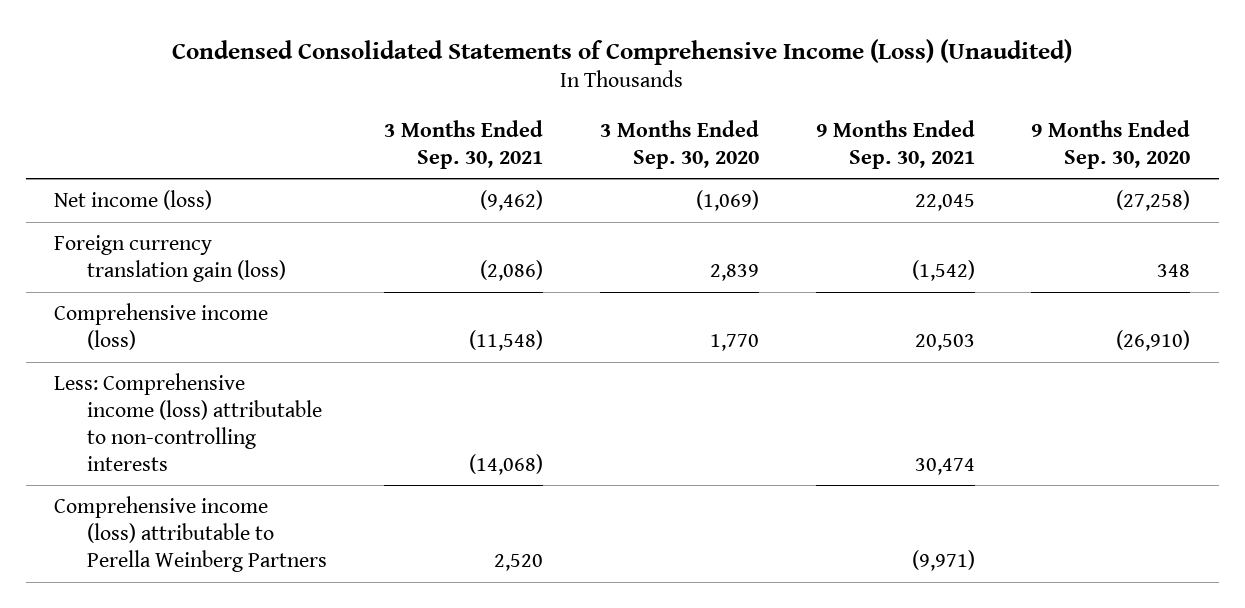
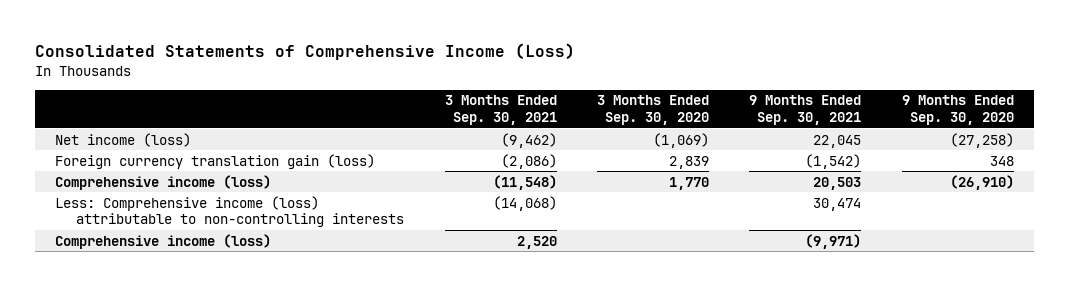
[172,38,1073,65] Condensed Consolidated Statements of Comprehensive Income (Loss) (Unaudited) -> [35,42,576,60] Consolidated Statements of Comprehensive Income (Loss)
[54,496,328,572] Comprehensive income (loss) attributable to Perella Weinberg Partners -> [55,233,272,249] Comprehensive income (loss)

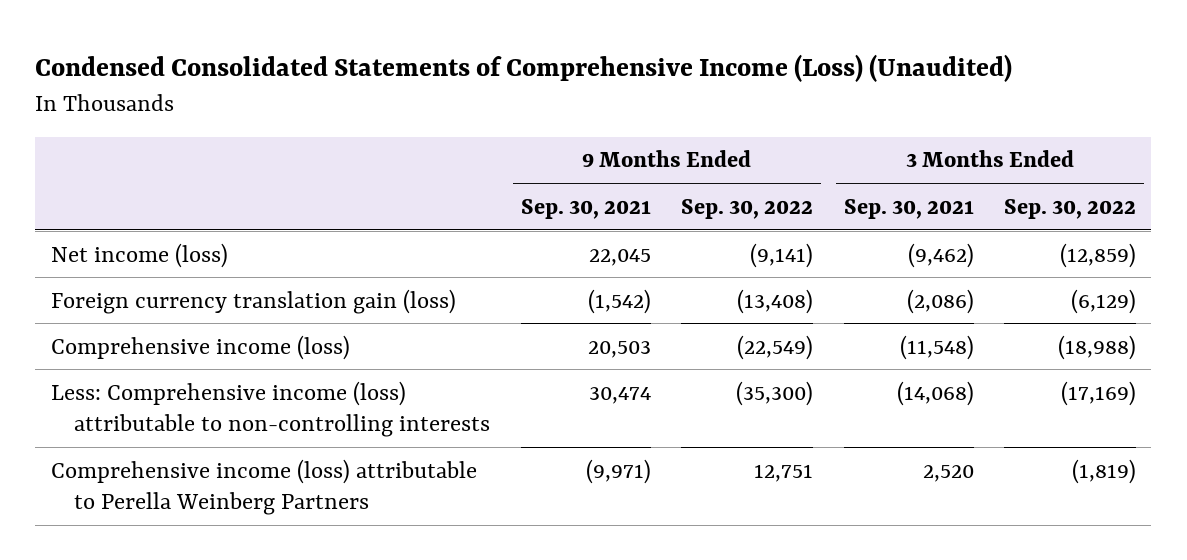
[35,42,576,60] Consolidated Statements of Comprehensive Income (Loss) -> [35,53,1013,82] Condensed Consolidated Statements of Comprehensive Income (Loss) (Unaudited)
[597,95,710,125] 3 Months Ended Sep. 30, 2020 -> none
[901,95,1014,125] 9 Months Ended Sep. 30, 2020 -> none
none -> [681,198,814,219] Sep. 30, 2022
none -> [1003,198,1136,219] Sep. 30, 2022
[55,233,272,249] Comprehensive income (loss) -> [50,458,477,515] Comprehensive income (loss) attributable to Perella Weinberg Partners

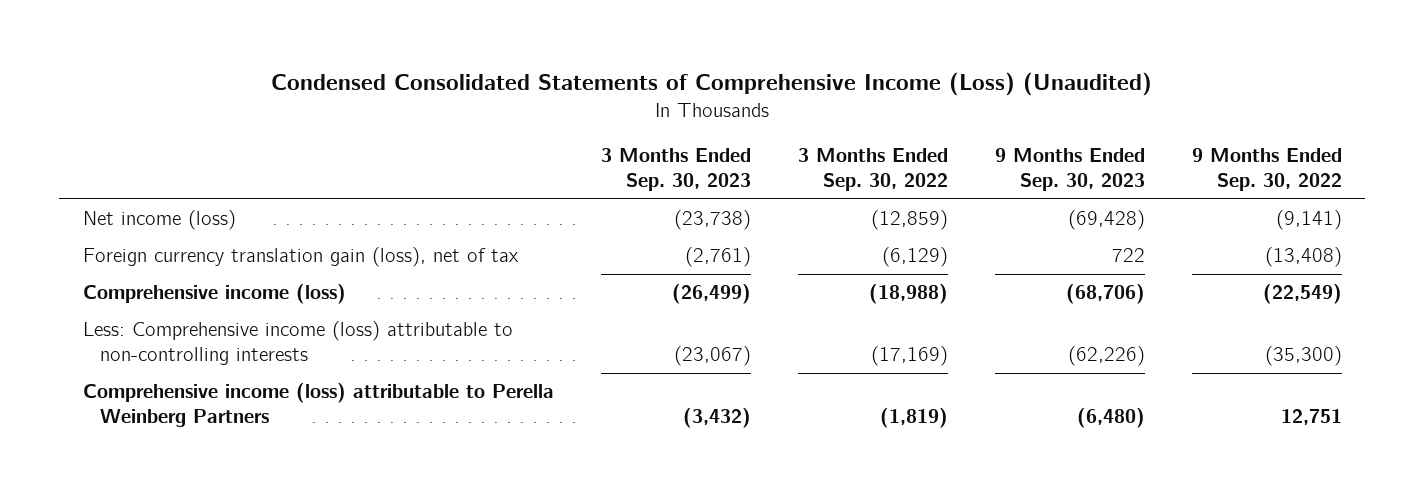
[520,198,651,219] Sep. 30, 2021 -> none
[843,198,974,219] Sep. 30, 2021 -> none
none -> [600,148,751,192] 3 Months Ended Sep. 30, 2023
none -> [994,148,1145,192] 9 Months Ended Sep. 30, 2023
[50,288,456,314] Foreign currency translation gain (loss) -> [82,247,519,268] Foreign currency translation gain (loss), net of tax

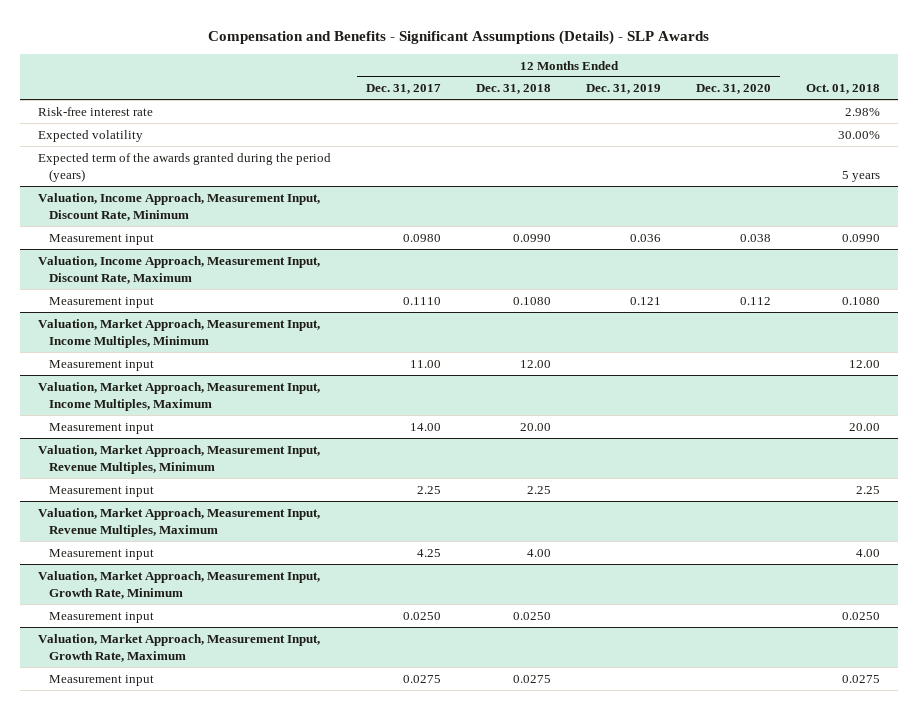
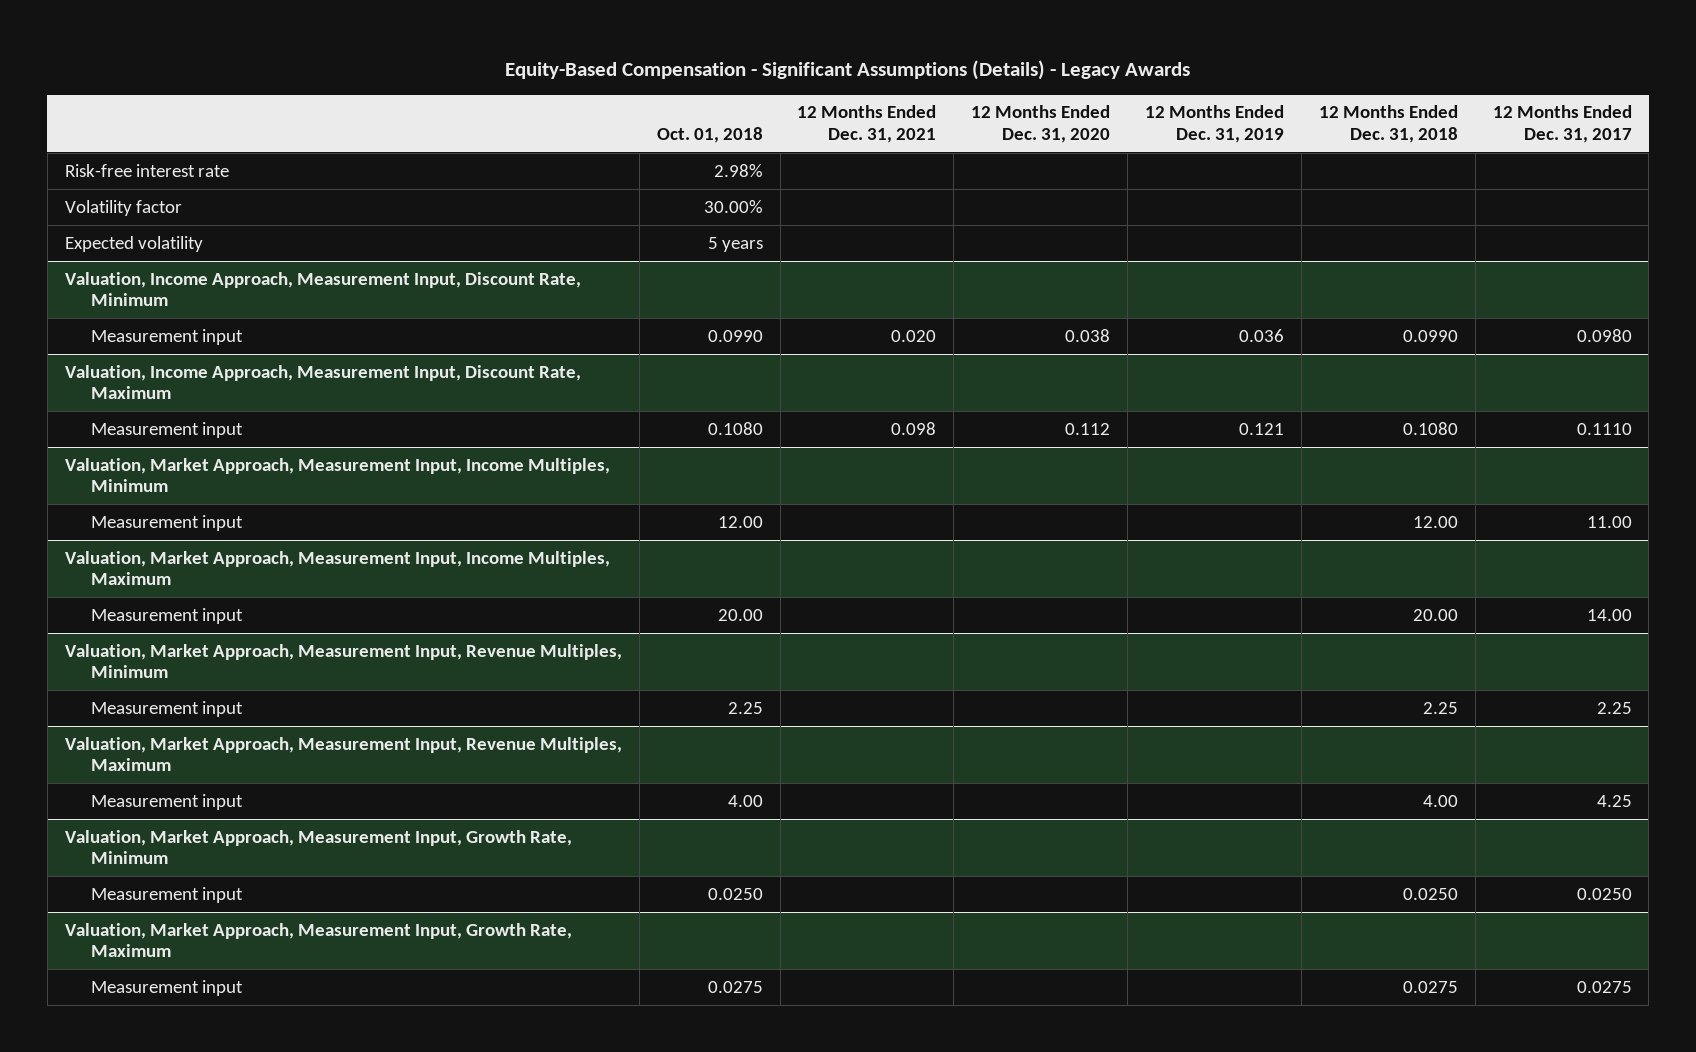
[208,29,710,45] Compensation and Benefits - Significant Assumptions (Details) - SLP Awards -> [505,60,1191,81] Equity-Based Compensation - Significant Assumptions (Details) - Legacy Awards
none -> [797,105,937,143] 12 Months Ended Dec. 31, 2021
[38,152,332,182] Expected term of the awards granted during the period (years) -> none
none -> [64,199,182,216] Volatility factor
[838,130,881,139] 30.00% -> [707,236,763,252] 5 years

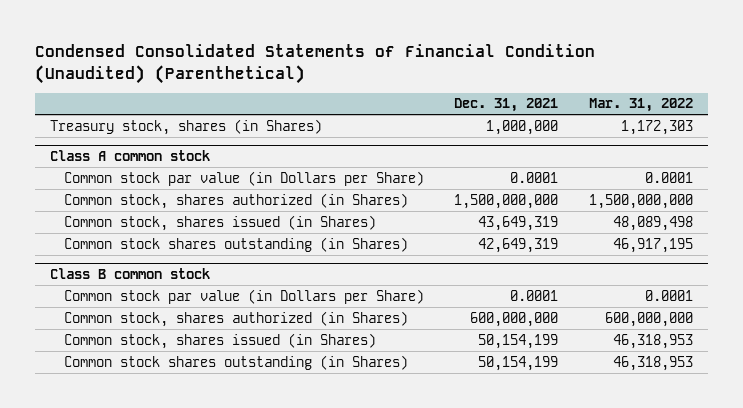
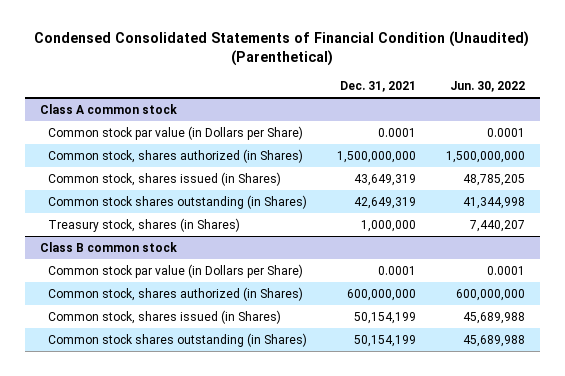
[589,98,694,113] Mar. 31, 2022 -> none
none -> [450,80,526,92] Jun. 30, 2022
[50,118,323,135] Treasury stock, shares (in Shares) -> none
none -> [48,217,241,232] Treasury stock, shares (in Shares)

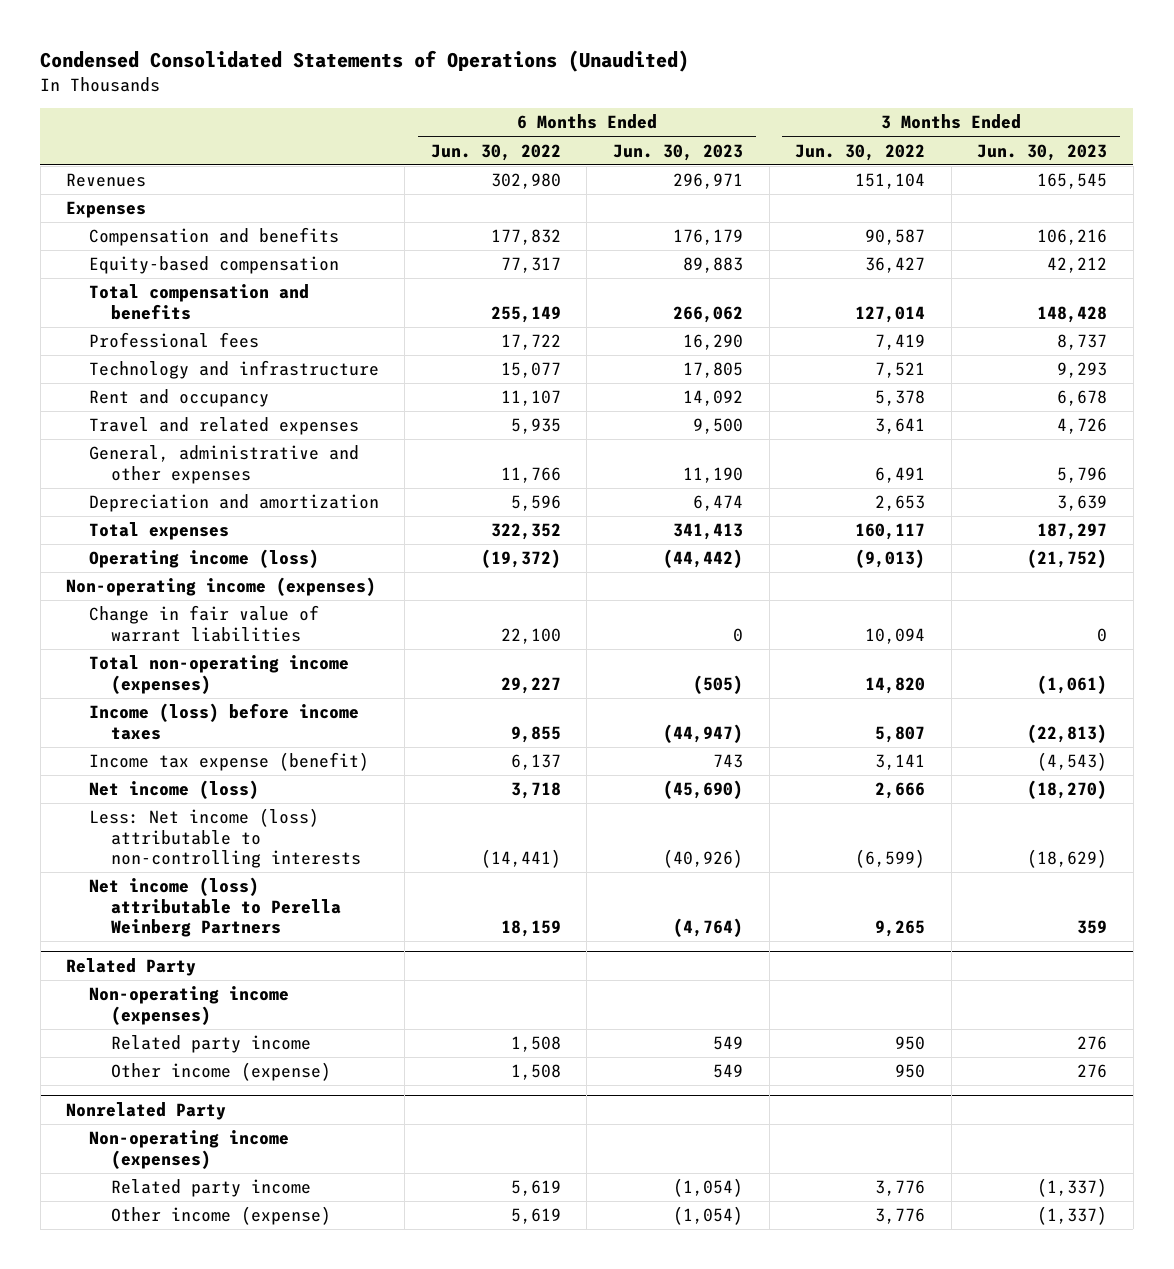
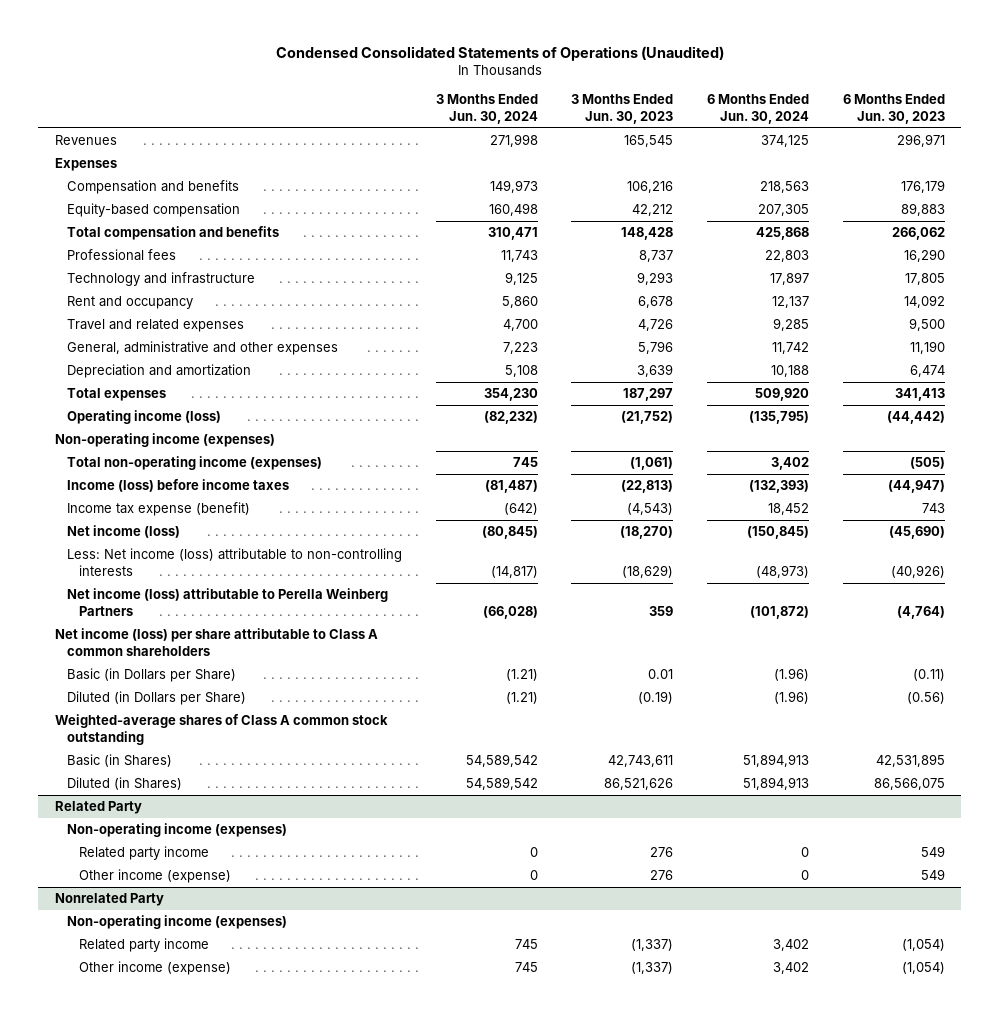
[430,143,561,161] Jun. 30, 2022 -> none
[795,143,926,161] Jun. 30, 2022 -> none
none -> [435,94,538,124] 3 Months Ended Jun. 30, 2024
none -> [706,94,809,124] 6 Months Ended Jun. 30, 2024
[88,605,319,642] Change in fair value of warrant liabilities -> none
none -> [55,628,379,656] Net income (loss) per share attributable to Class A common shareholders
none -> [67,668,237,683] Basic (in Dollars per Share)
none -> [67,691,247,706] Diluted (in Dollars per Share)
none -> [55,714,389,745] Weighted-average shares of Class A common stock outstanding
none -> [67,754,173,768] Basic (in Shares)
none -> [67,777,183,791] Diluted (in Shares)

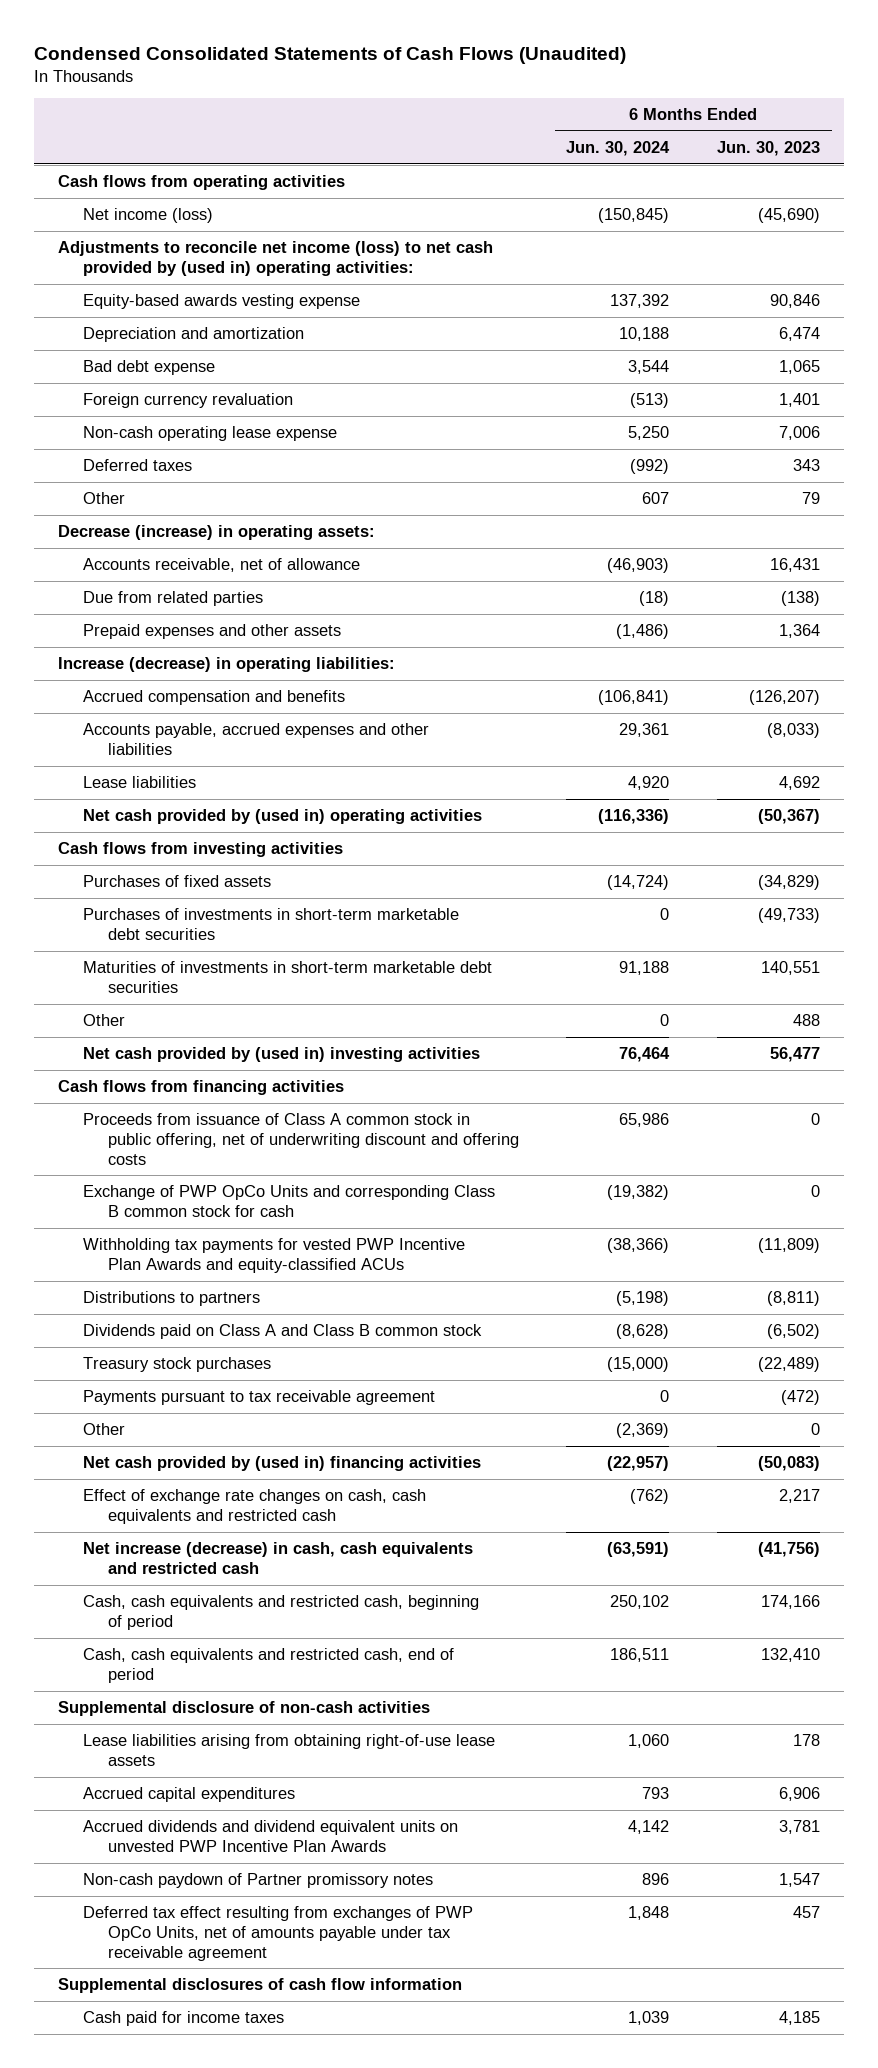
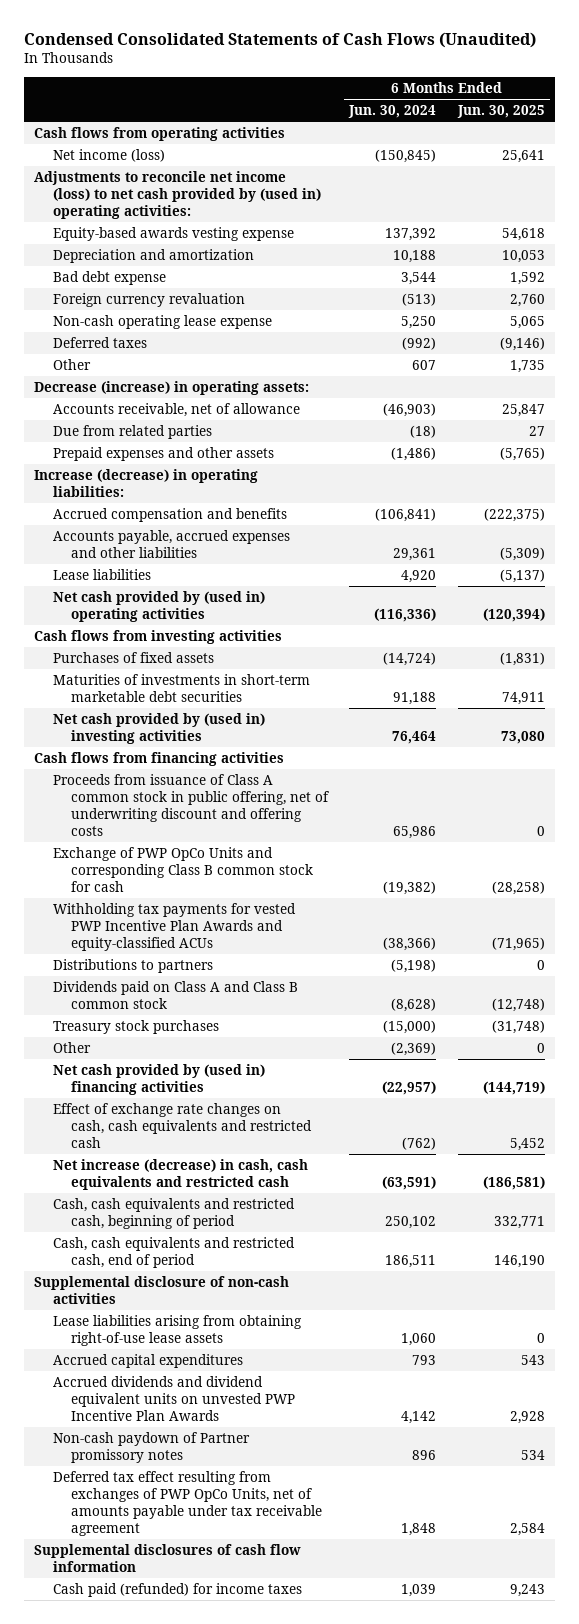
[717,140,821,156] Jun. 30, 2023 -> none
none -> [456,105,545,119] Jun. 30, 2025
[82,908,459,940] Purchases of investments in short-term marketable debt securities -> none
[82,1014,125,1027] Other -> none
[82,1390,435,1406] Payments pursuant to tax receivable agreement -> none
[82,2011,284,2027] Cash paid for income taxes -> [52,1582,302,1597] Cash paid (refunded) for income taxes

